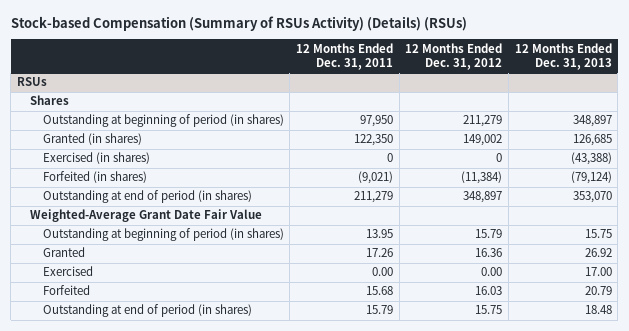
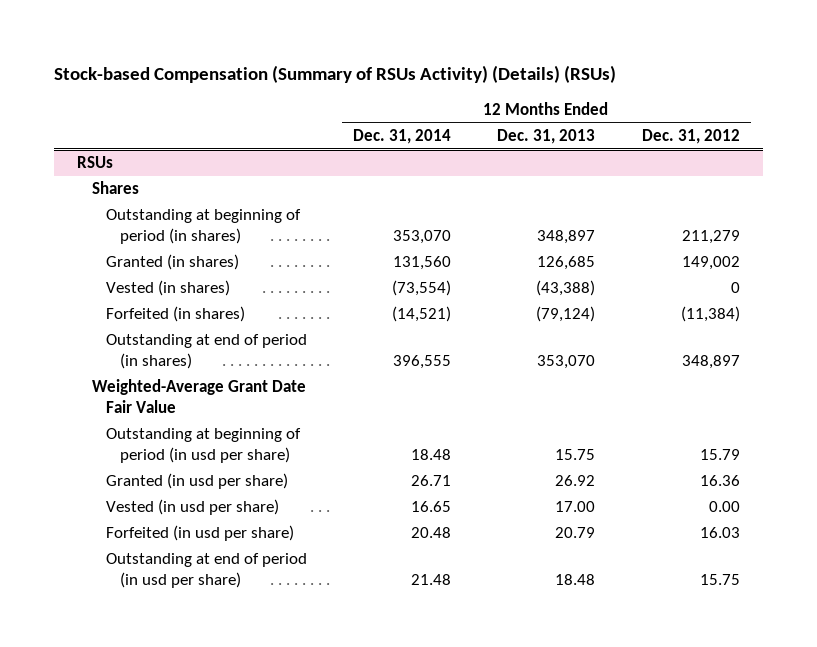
[296,42,394,71] 12 Months Ended Dec. 31, 2011 -> none
none -> [353,129,452,145] Dec. 31, 2014
[42,152,150,165] Exercised (in shares) -> [105,280,230,297] Vested (in shares)
[42,266,93,277] Exercised -> none
[42,228,284,242] Outstanding at beginning of period (in shares) -> [105,428,301,464] Outstanding at beginning of period (in usd per share)
[42,247,85,258] Granted -> [105,473,288,490] Granted (in usd per share)
none -> [105,499,279,516] Vested (in usd per share)
[42,285,90,296] Forfeited -> [105,525,294,542] Forfeited (in usd per share)
[42,304,252,318] Outstanding at end of period (in shares) -> [105,553,307,589] Outstanding at end of period (in usd per share)

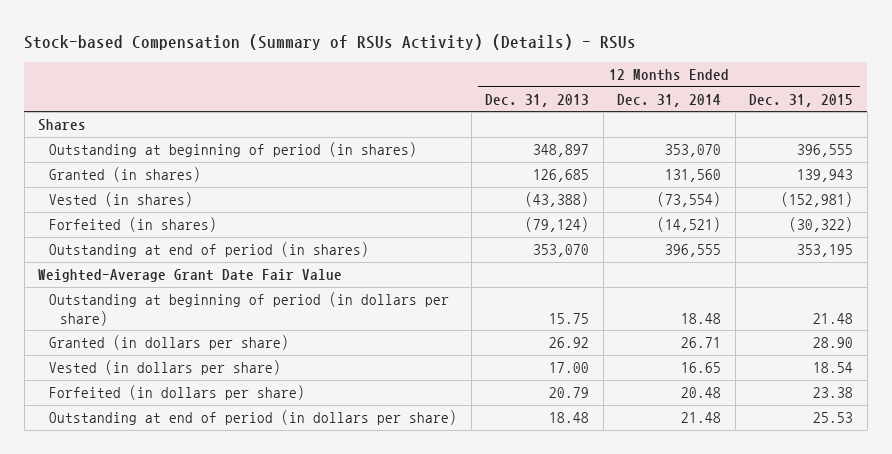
[54,65,617,84] Stock-based Compensation (Summary of RSUs Activity) (Details) (RSUs) -> [24,34,637,51] Stock-based Compensation (Summary of RSUs Activity) (Details) - RSUs
[641,129,740,145] Dec. 31, 2012 -> none
none -> [749,93,854,107] Dec. 31, 2015
[77,156,114,169] RSUs -> none
[105,428,301,464] Outstanding at beginning of period (in usd per share) -> [49,292,450,326] Outstanding at beginning of period (in dollars per share)
[105,473,288,490] Granted (in usd per share) -> [49,335,290,351] Granted (in dollars per share)
[105,499,279,516] Vested (in usd per share) -> [49,360,282,376] Vested (in dollars per share)
[105,525,294,542] Forfeited (in usd per share) -> [49,385,306,401] Forfeited (in dollars per share)
[105,553,307,589] Outstanding at end of period (in usd per share) -> [49,410,458,426] Outstanding at end of period (in dollars per share)

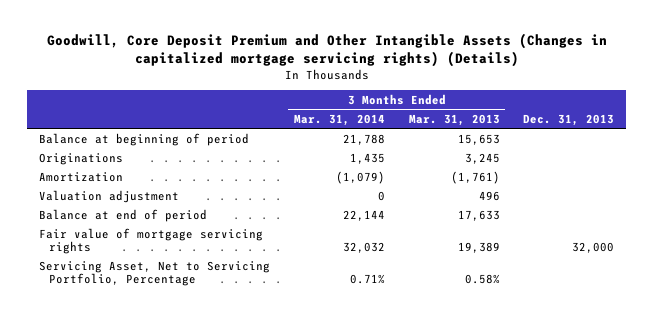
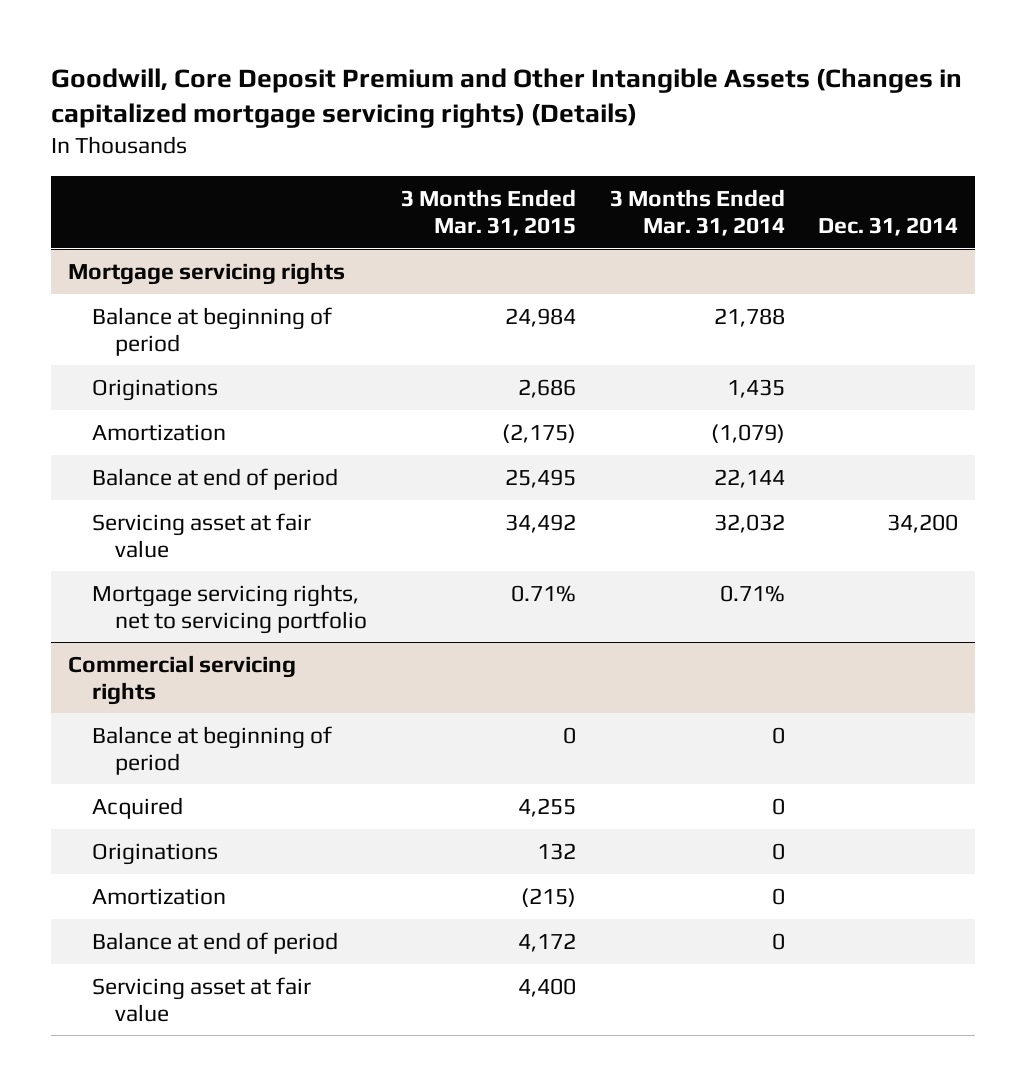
[408,114,500,127] Mar. 31, 2013 -> none
[523,114,615,127] Dec. 31, 2013 -> none
none -> [400,189,576,237] 3 Months Ended Mar. 31, 2015
none -> [818,217,959,237] Dec. 31, 2014
none -> [67,261,345,285] Mortgage servicing rights
[38,189,179,203] Valuation adjustment -> none
[38,227,263,255] Fair value of mortgage servicing rights -> [91,512,311,558] Servicing asset at fair value
[38,260,270,287] Servicing Asset, Net to Servicing Portfolio, Percentage -> [91,583,368,634] Mortgage servicing rights, net to servicing portfolio
none -> [67,654,296,705] Commercial servicing rights
none -> [91,725,332,775] Balance at beginning of period
none -> [91,796,183,819] Acquired
none -> [91,842,218,865] Originations
none -> [91,887,226,905] Amortization
none -> [91,931,338,954] Balance at end of period
none -> [91,976,311,1022] Servicing asset at fair value

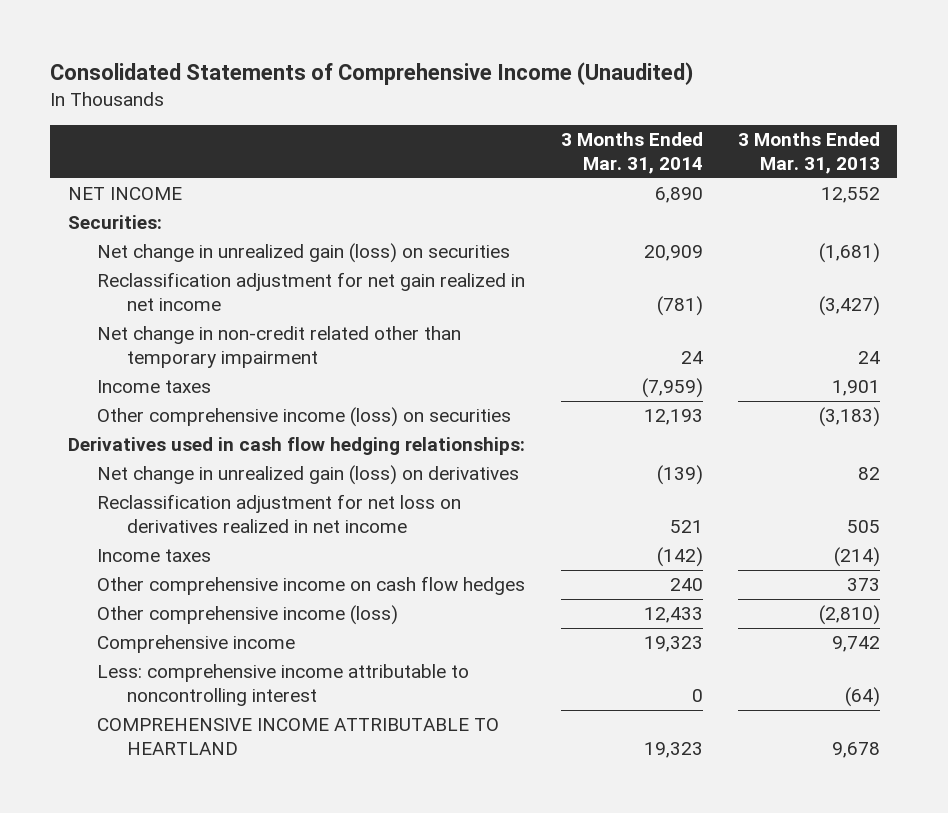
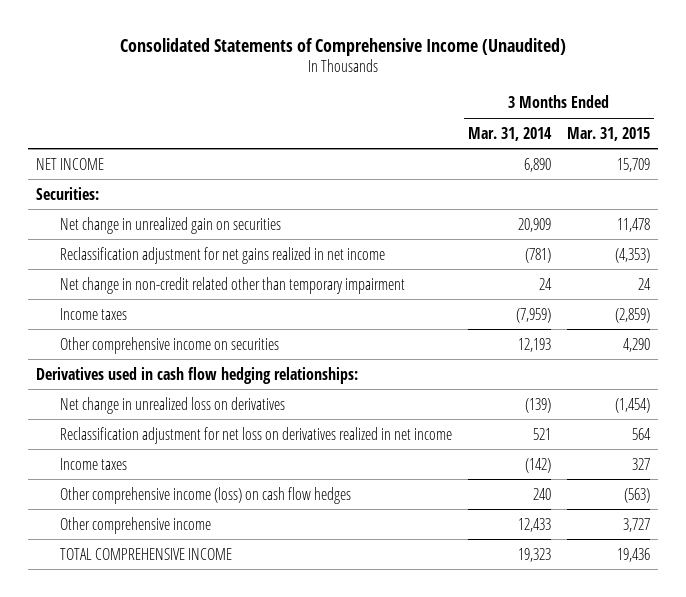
[737,131,880,175] 3 Months Ended Mar. 31, 2013 -> none
none -> [567,126,651,141] Mar. 31, 2015
[97,243,511,264] Net change in unrealized gain (loss) on securities -> [59,216,281,234] Net change in unrealized gain on securities
[97,272,526,312] Reclassification adjustment for net gain realized in net income -> [59,246,385,264] Reclassification adjustment for net gains realized in net income
[97,407,512,428] Other comprehensive income (loss) on securities -> [59,336,279,354] Other comprehensive income on securities
[97,465,520,486] Net change in unrealized gain (loss) on derivatives -> [59,396,285,414] Net change in unrealized loss on derivatives
[97,664,470,707] Less: comprehensive income attributable to noncontrolling interest -> none
[97,718,500,756] COMPREHENSIVE INCOME ATTRIBUTABLE TO HEARTLAND -> none
[97,576,526,596] Other comprehensive income on cash flow hedges -> [59,486,351,504] Other comprehensive income (loss) on cash flow hedges
[97,605,399,626] Other comprehensive income (loss) -> [59,516,211,534] Other comprehensive income
[97,635,296,654] Comprehensive income -> [59,547,232,560] TOTAL COMPREHENSIVE INCOME

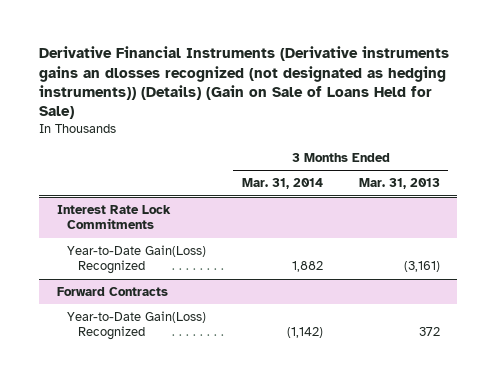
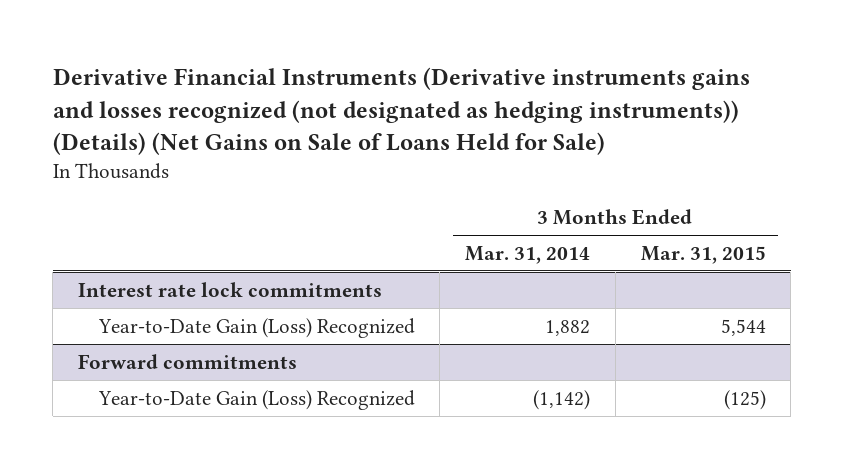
[38,46,449,120] Derivative Financial Instruments (Derivative instruments gains an dlosses recognized (not designated as hedging instruments)) (Details) (Gain on Sale of Loans Held for Sale) -> [52,67,750,156] Derivative Financial Instruments (Derivative instruments gains and losses recognized (not designated as hedging instruments)) (Details) (Net Gains on Sale of Loans Held for Sale)
[358,178,440,190] Mar. 31, 2013 -> none
none -> [640,245,766,264] Mar. 31, 2015
[56,286,168,296] Forward Contracts -> none
[56,204,171,230] Interest Rate Lock Commitments -> [78,281,383,297] Interest rate lock commitments
[67,244,207,275] Year-to-Date Gain(Loss) Recognized -> [97,317,415,338] Year-to-Date Gain (Loss) Recognized
none -> [78,353,298,369] Forward commitments
[67,310,207,341] Year-to-Date Gain(Loss) Recognized -> [97,389,415,410] Year-to-Date Gain (Loss) Recognized

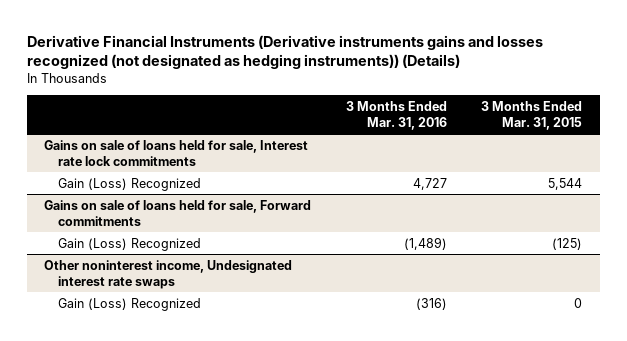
[52,67,750,156] Derivative Financial Instruments (Derivative instruments gains and losses recognized (not designated as hedging instruments)) (Details) (Net Gains on Sale of Loans Held for Sale) -> [27,34,544,69] Derivative Financial Instruments (Derivative instruments gains and losses recognized (not designated as hedging instruments)) (Details)
[465,245,591,264] Mar. 31, 2014 -> none
none -> [345,101,447,130] 3 Months Ended Mar. 31, 2016
[78,281,383,297] Interest rate lock commitments -> none
[78,353,298,369] Forward commitments -> none
none -> [44,139,309,166] Gains on sale of loans held for sale, Interest rate lock commitments
[97,317,415,338] Year-to-Date Gain (Loss) Recognized -> [57,177,201,191] Gain (Loss) Recognized
none -> [44,199,312,226] Gains on sale of loans held for sale, Forward commitments
[97,389,415,410] Year-to-Date Gain (Loss) Recognized -> [57,237,201,251] Gain (Loss) Recognized
none -> [44,259,293,289] Other noninterest income, Undesignated interest rate swaps
none -> [57,297,201,311] Gain (Loss) Recognized

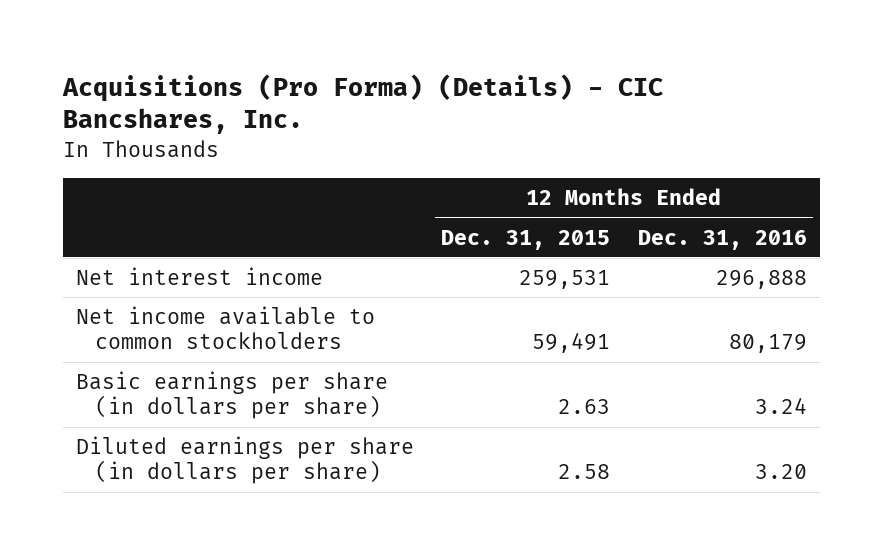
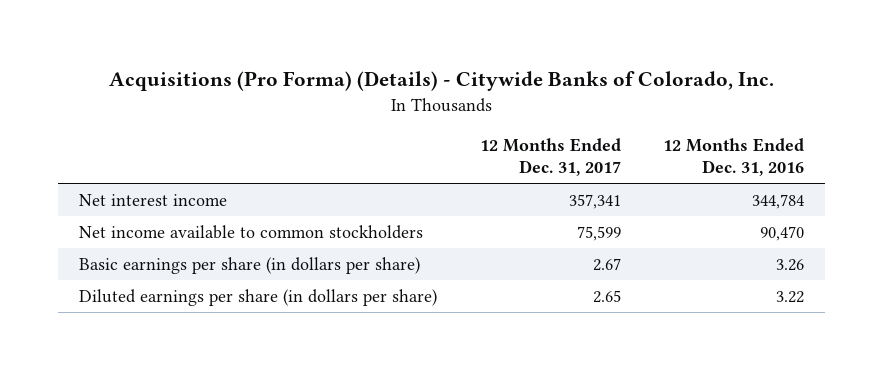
[61,73,663,135] Acquisitions (Pro Forma) (Details) - CIC Bancshares, Inc. -> [108,71,774,92] Acquisitions (Pro Forma) (Details) - Citywide Banks of Colorado, Inc.
[441,229,611,250] Dec. 31, 2015 -> none
none -> [479,137,621,177] 12 Months Ended Dec. 31, 2017
[715,270,807,290] 296,888 -> [752,193,805,209] 344,784
[728,334,807,354] 80,179 -> [760,225,805,241] 90,470
[754,397,807,415] 3.24 -> [776,258,805,271] 3.26
[754,464,807,480] 3.20 -> [776,290,805,303] 3.22

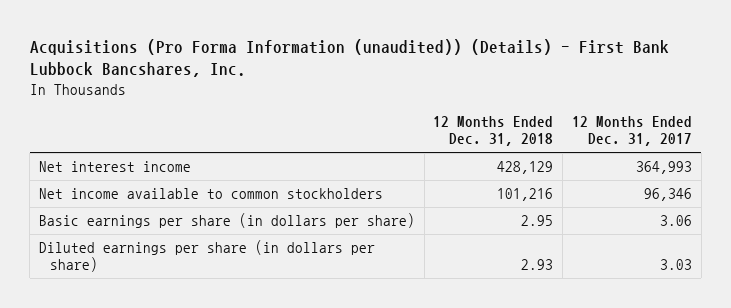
[108,71,774,92] Acquisitions (Pro Forma) (Details) - Citywide Banks of Colorado, Inc. -> [29,38,669,78] Acquisitions (Pro Forma Information (unaudited)) (Details) - First Bank Lubbock Bancshares, Inc.
[663,137,805,177] 12 Months Ended Dec. 31, 2016 -> none
none -> [433,116,554,147] 12 Months Ended Dec. 31, 2018
[568,193,621,209] 357,341 -> [635,161,692,175] 364,993
[576,225,621,241] 75,599 -> [643,188,692,202] 96,346
[592,257,621,271] 2.67 -> [659,215,692,227] 3.06
[592,289,621,303] 2.65 -> [659,259,692,271] 3.03

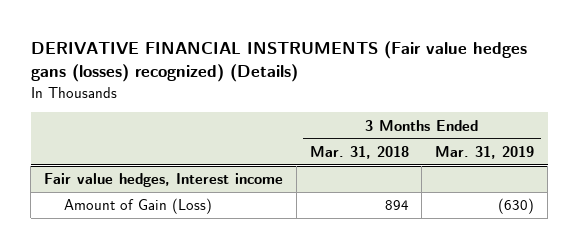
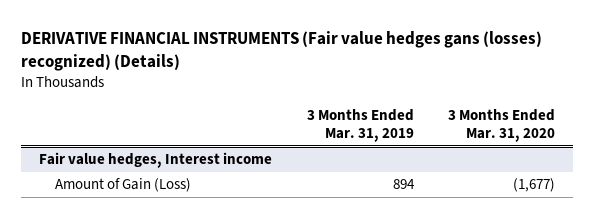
[309,146,409,160] Mar. 31, 2018 -> none
none -> [448,108,556,142] 3 Months Ended Mar. 31, 2020
[498,198,535,215] (630) -> [392,179,415,190] 894

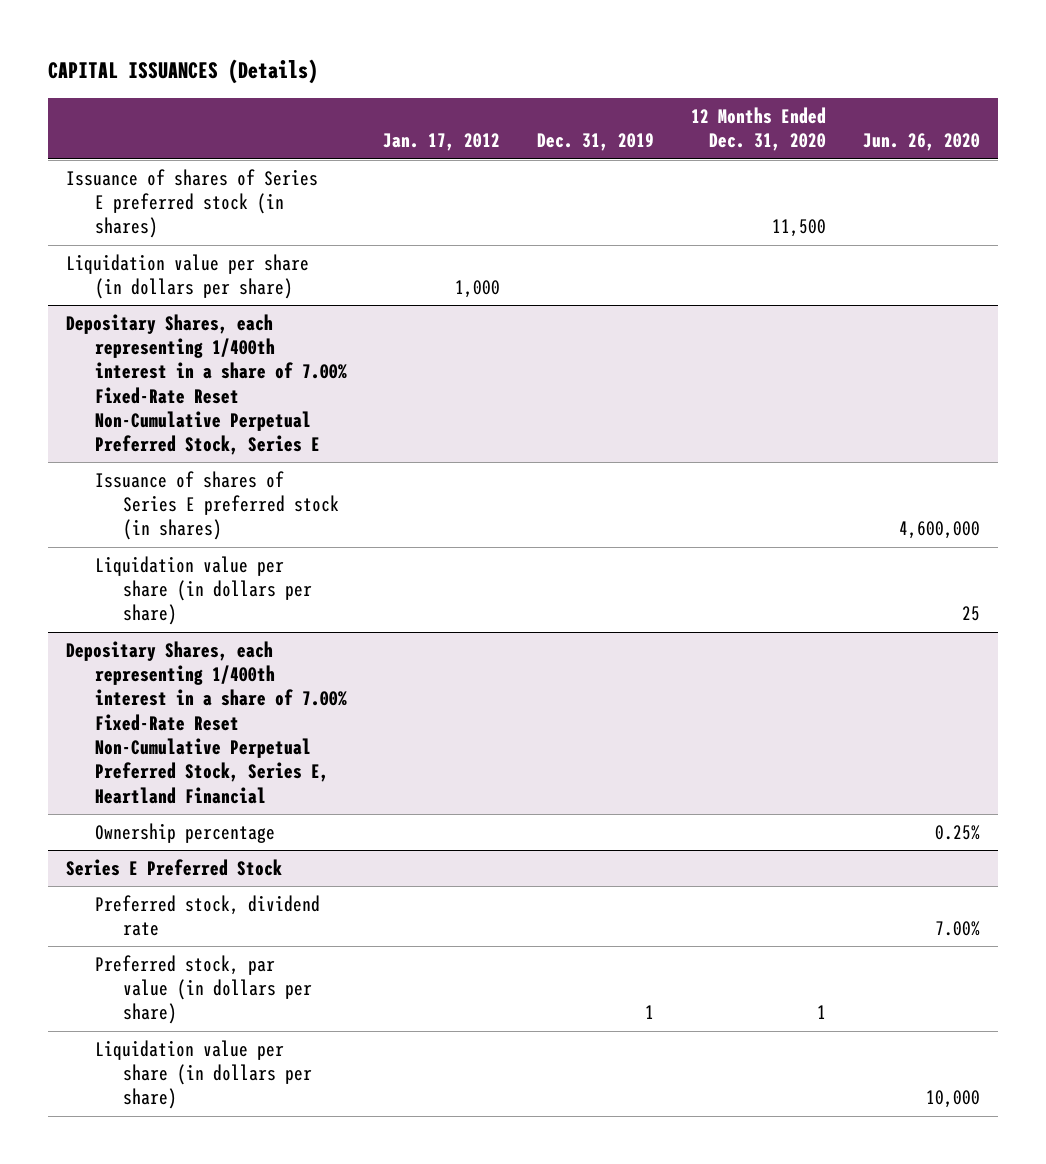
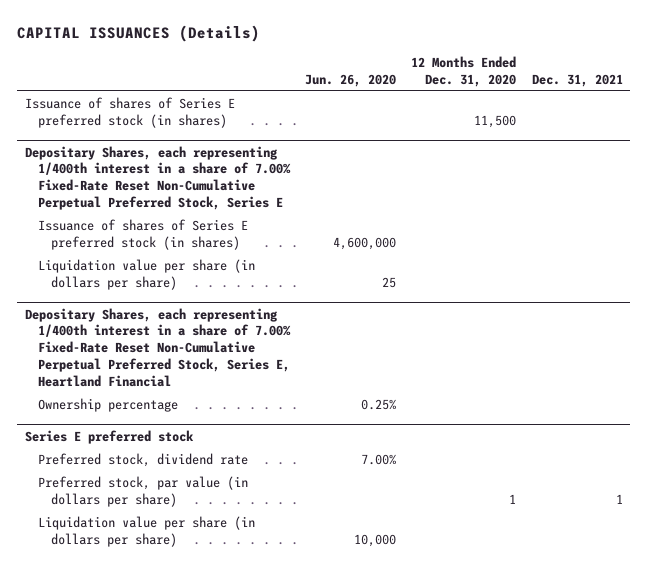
[383,133,501,152] Jan. 17, 2012 -> none
[537,133,655,152] Dec. 31, 2019 -> none
none -> [531,73,623,87] Dec. 31, 2021
[66,253,310,300] Liquidation value per share (in dollars per share) -> none
[66,858,283,876] Series E Preferred Stock -> [24,429,194,444] Series E preferred stock

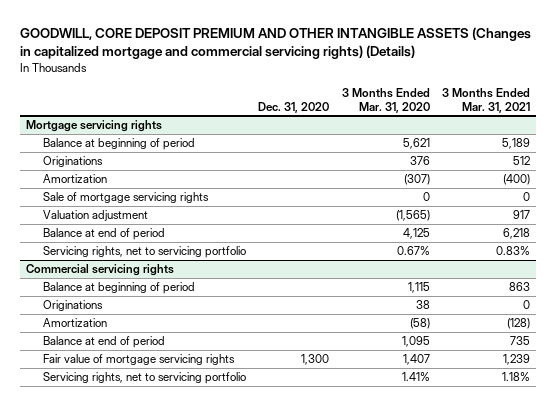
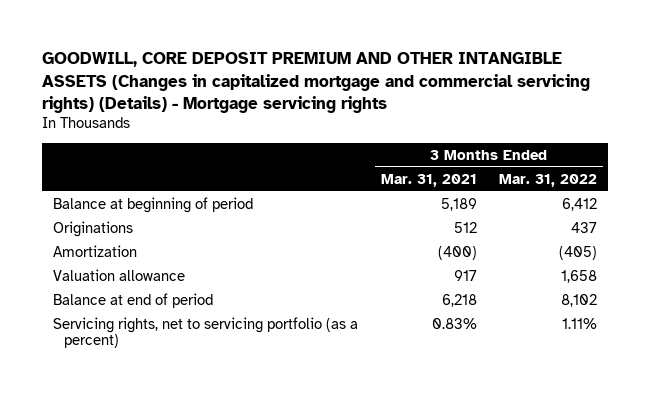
[19,26,531,59] GOODWILL, CORE DEPOSIT PREMIUM AND OTHER INTANGIBLE ASSETS (Changes in capitalized mortgage and commercial servicing rights) (Details) -> [42,52,591,114] GOODWILL, CORE DEPOSIT PREMIUM AND OTHER INTANGIBLE ASSETS (Changes in capitalized mortgage and commercial servicing rights) (Details) - Mortgage servicing rights
[258,101,330,113] Dec. 31, 2020 -> none
[341,87,430,113] 3 Months Ended Mar. 31, 2020 -> none
none -> [498,173,597,187] Mar. 31, 2022
[25,120,162,133] Mortgage servicing rights -> none
[42,192,209,204] Sale of mortgage servicing rights -> none
[42,210,148,222] Valuation adjustment -> [53,268,186,281] Valuation allowance
[25,264,174,277] Commercial servicing rights -> none
[42,282,195,295] Balance at beginning of period -> none
[42,300,103,312] Originations -> none
[42,318,107,328] Amortization -> none
[42,336,165,349] Balance at end of period -> none
[42,354,235,366] Fair value of mortgage servicing rights -> none
[42,372,246,385] Servicing rights, net to servicing portfolio -> none
[42,246,246,259] Servicing rights, net to servicing portfolio -> [53,316,359,349] Servicing rights, net to servicing portfolio (as a percent)

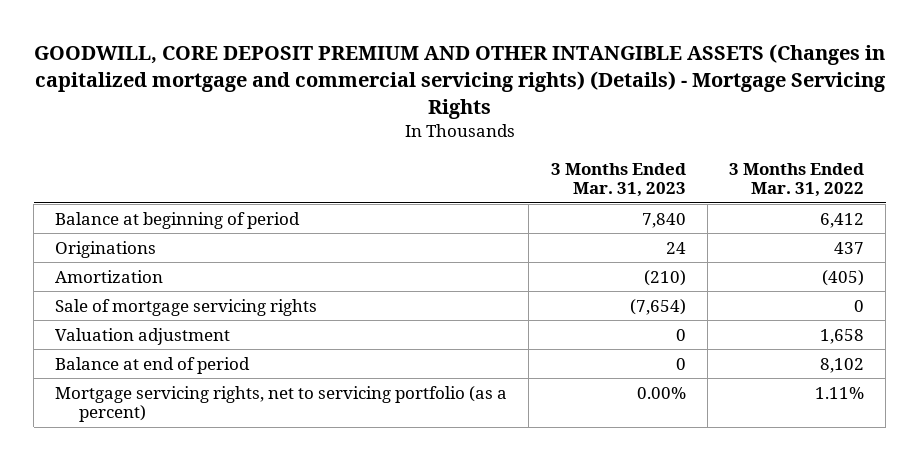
[42,52,591,114] GOODWILL, CORE DEPOSIT PREMIUM AND OTHER INTANGIBLE ASSETS (Changes in capitalized mortgage and commercial servicing rights) (Details) - Mortgage servicing rights -> [33,44,886,119] GOODWILL, CORE DEPOSIT PREMIUM AND OTHER INTANGIBLE ASSETS (Changes in capitalized mortgage and commercial servicing rights) (Details) - Mortgage Servicing Rights
[380,173,477,187] Mar. 31, 2021 -> none
none -> [550,162,686,198] 3 Months Ended Mar. 31, 2023
none -> [55,298,318,316] Sale of mortgage servicing rights
[53,268,186,281] Valuation allowance -> [55,327,231,345] Valuation adjustment
[53,316,359,349] Servicing rights, net to servicing portfolio (as a percent) -> [55,385,508,423] Mortgage servicing rights, net to servicing portfolio (as a percent)

